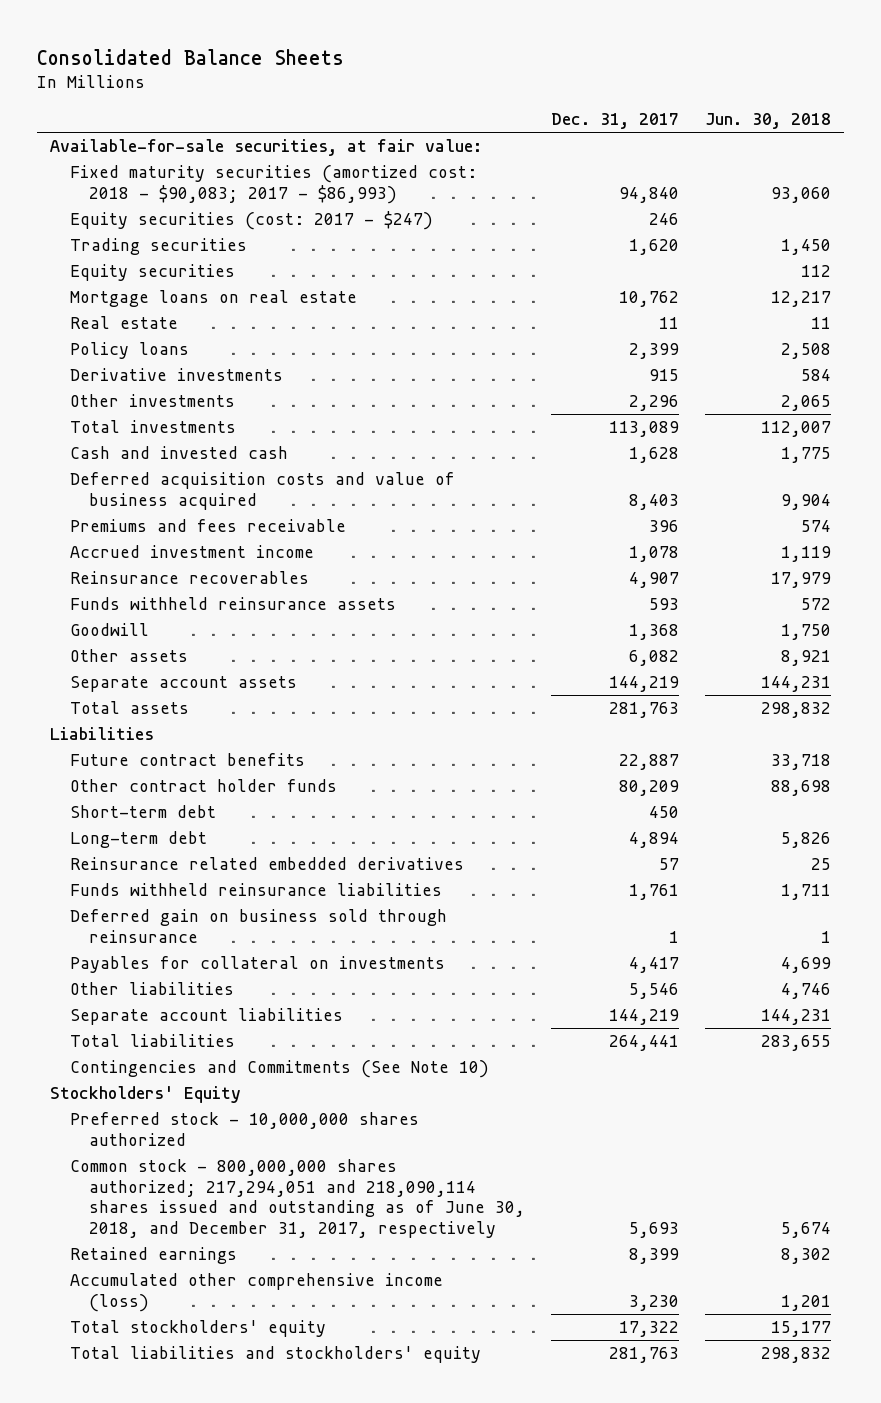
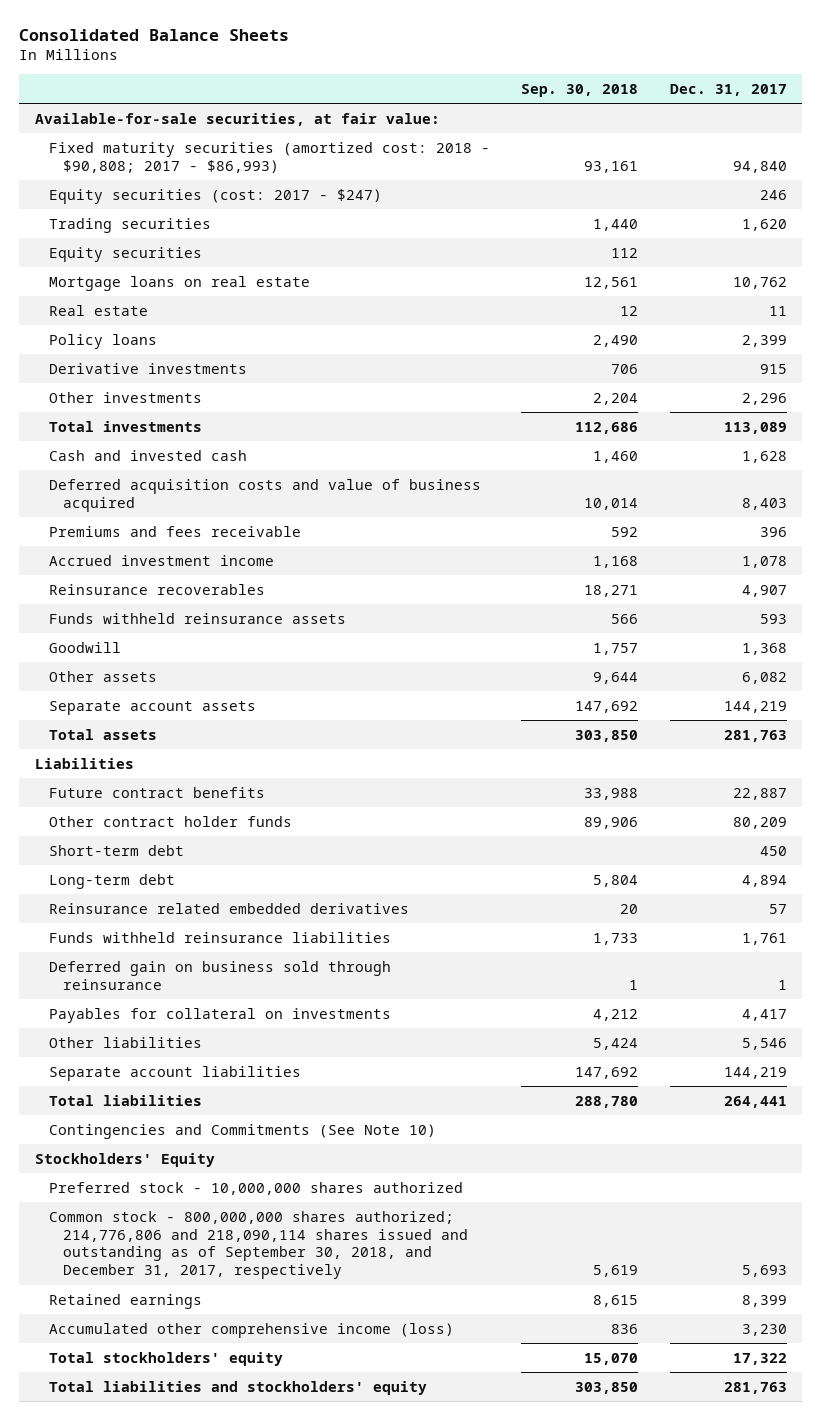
[705,113,832,130] Jun. 30, 2018 -> none
none -> [521,84,639,98] Sep. 30, 2018
[69,165,477,204] Fixed maturity securities (amortized cost: 2018 - $90,083; 2017 - $86,993) -> [48,141,490,173] Fixed maturity securities (amortized cost: 2018 - $90,808; 2017 - $86,993)
[69,1159,526,1238] Common stock - 800,000,000 shares authorized; 217,294,051 and 218,090,114 shares issued and outstanding as of June 30, 2018, and December 31, 2017, respectively -> [48,1210,468,1280] Common stock - 800,000,000 shares authorized; 214,776,806 and 218,090,114 shares issued and outstanding as of September 30, 2018, and December 31, 2017, respectively

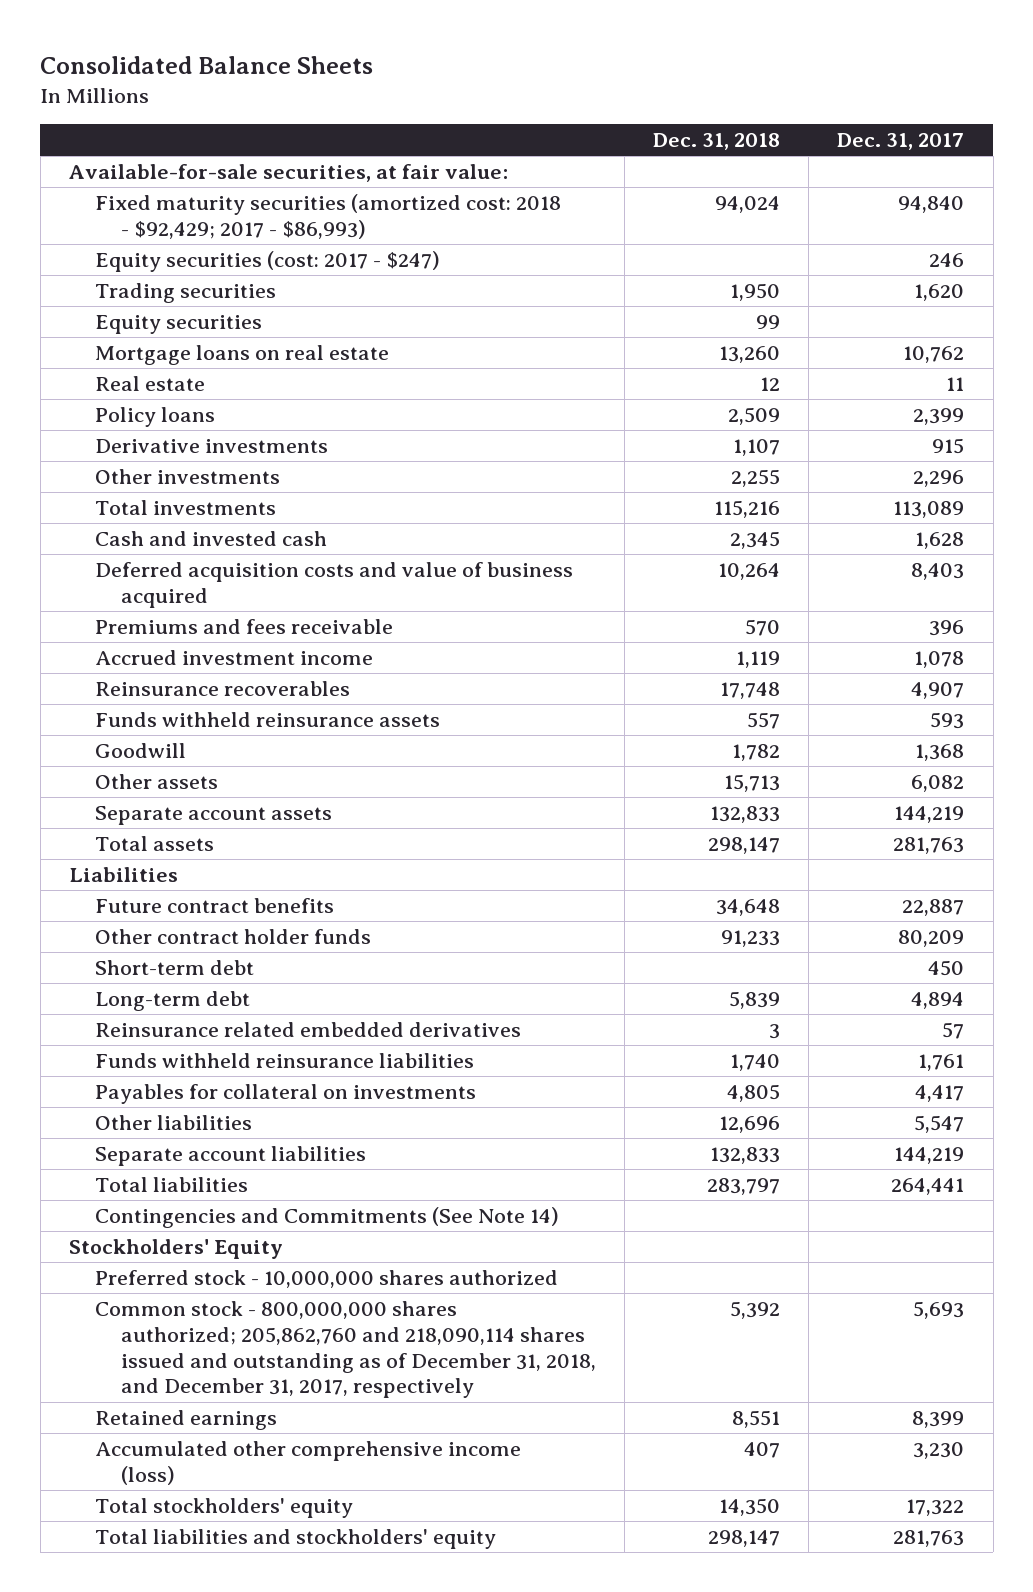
[521,84,639,98] Sep. 30, 2018 -> none
none -> [653,133,781,151] Dec. 31, 2018
[48,141,490,173] Fixed maturity securities (amortized cost: 2018 - $90,808; 2017 - $86,993) -> [94,194,561,239] Fixed maturity securities (amortized cost: 2018 - $92,429; 2017 - $86,993)
[48,960,391,990] Deferred gain on business sold through reinsurance -> none
[741,1037,787,1050] 5,546 -> [914,1115,965,1134] 5,547
[48,1123,436,1139] Contingencies and Commitments (See Note 10) -> [94,1207,559,1229] Contingencies and Commitments (See Note 14)
[48,1210,468,1280] Common stock - 800,000,000 shares authorized; 214,776,806 and 218,090,114 shares issued and outstanding as of September 30, 2018, and December 31, 2017, respectively -> [94,1301,596,1399] Common stock - 800,000,000 shares authorized; 205,862,760 and 218,090,114 shares issued and outstanding as of December 31, 2018, and December 31, 2017, respectively

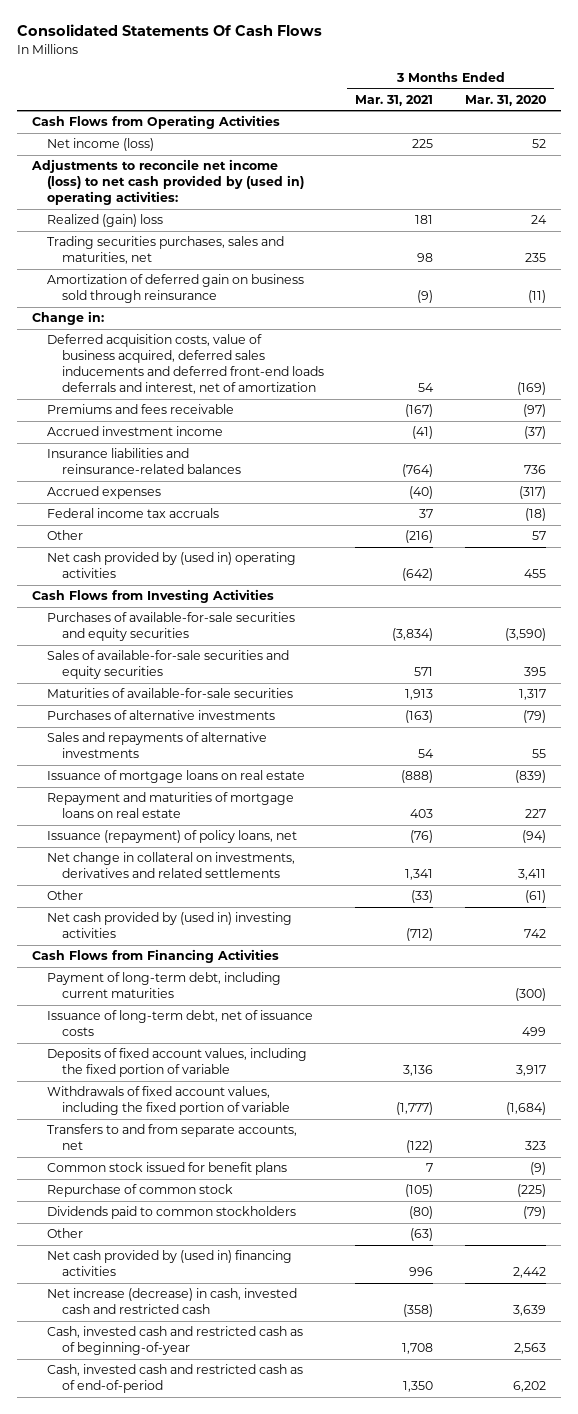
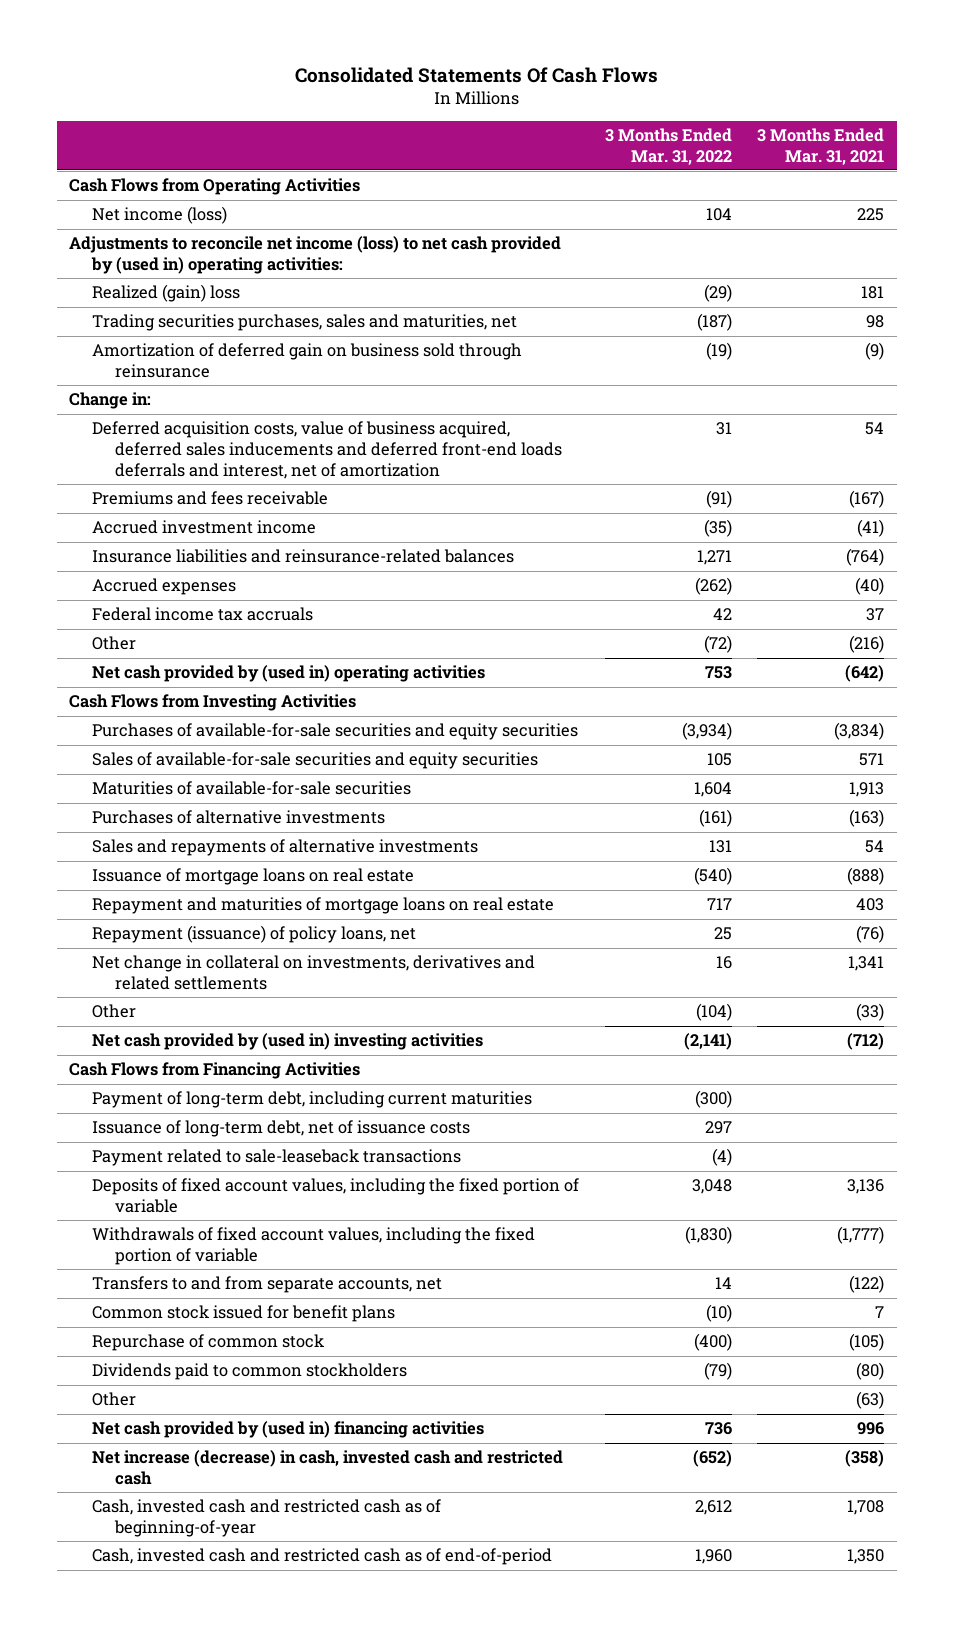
[464,94,546,106] Mar. 31, 2020 -> none
none -> [604,127,732,165] 3 Months Ended Mar. 31, 2022
[47,830,298,844] Issuance (repayment) of policy loans, net -> [92,925,417,944] Repayment (issuance) of policy loans, net
none -> [92,1149,462,1167] Payment related to sale-leaseback transactions

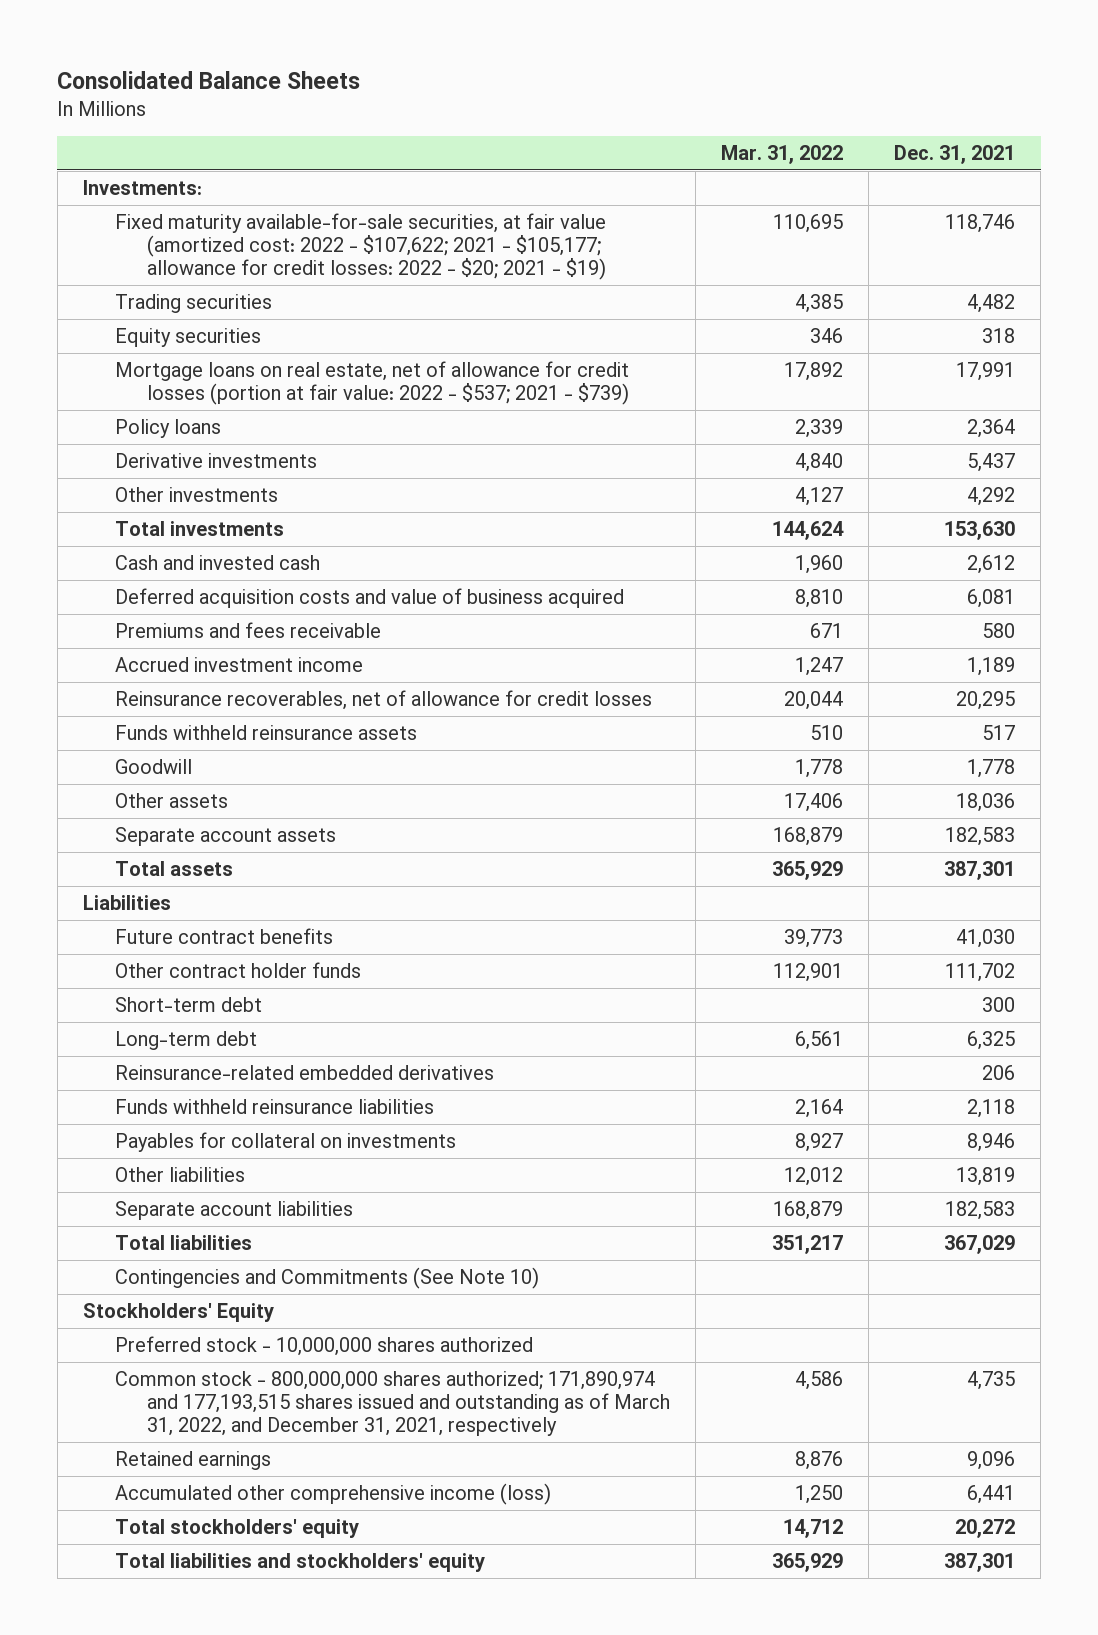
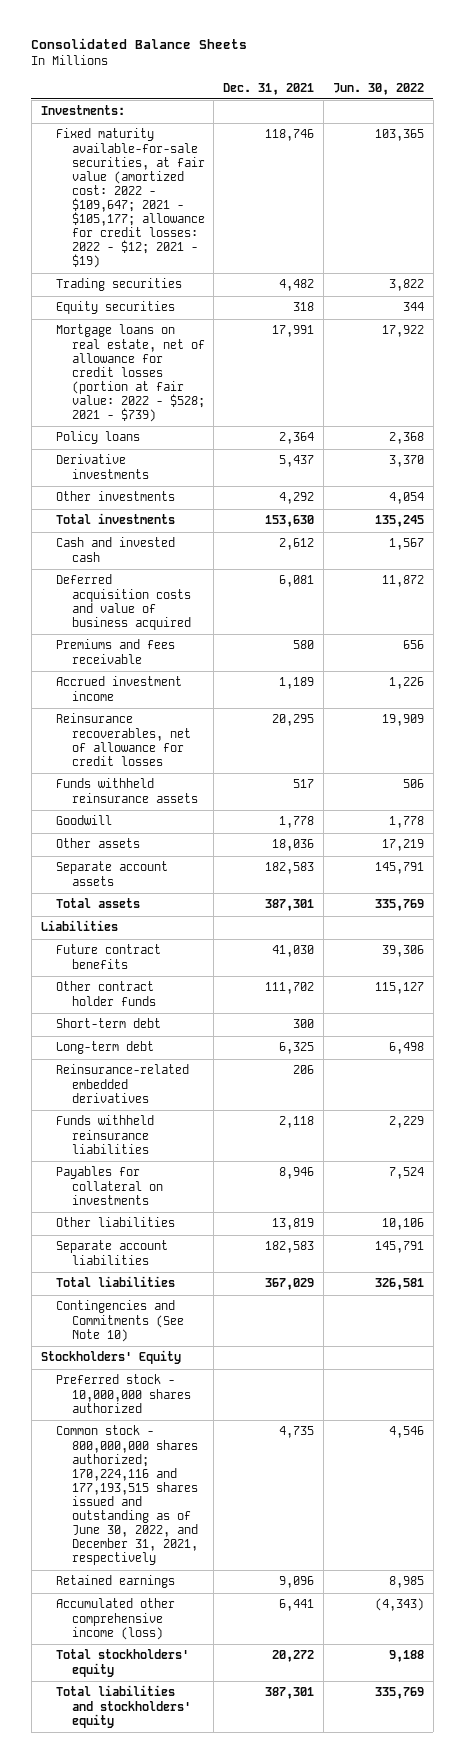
[720,144,843,164] Mar. 31, 2022 -> none
none -> [333,82,425,95] Jun. 30, 2022
[114,212,606,281] Fixed maturity available-for-sale securities, at fair value (amortized cost: 2022 - $107,622; 2021 - $105,177; allowance for credit losses: 2022 - $20; 2021 - $19) -> [56,128,205,269] Fixed maturity available-for-sale securities, at fair value (amortized cost: 2022 - $109,647; 2021 - $105,177; allowance for credit losses: 2022 - $12; 2021 - $19)
[114,360,629,406] Mortgage loans on real estate, net of allowance for credit losses (portion at fair value: 2022 - $537; 2021 - $739) -> [56,324,205,423] Mortgage loans on real estate, net of allowance for credit losses (portion at fair value: 2022 - $528; 2021 - $739)
[114,1370,670,1437] Common stock - 800,000,000 shares authorized; 171,890,974 and 177,193,515 shares issued and outstanding as of March 31, 2022, and December 31, 2021, respectively -> [56,1425,198,1566] Common stock - 800,000,000 shares authorized; 170,224,116 and 177,193,515 shares issued and outstanding as of June 30, 2022, and December 31, 2021, respectively

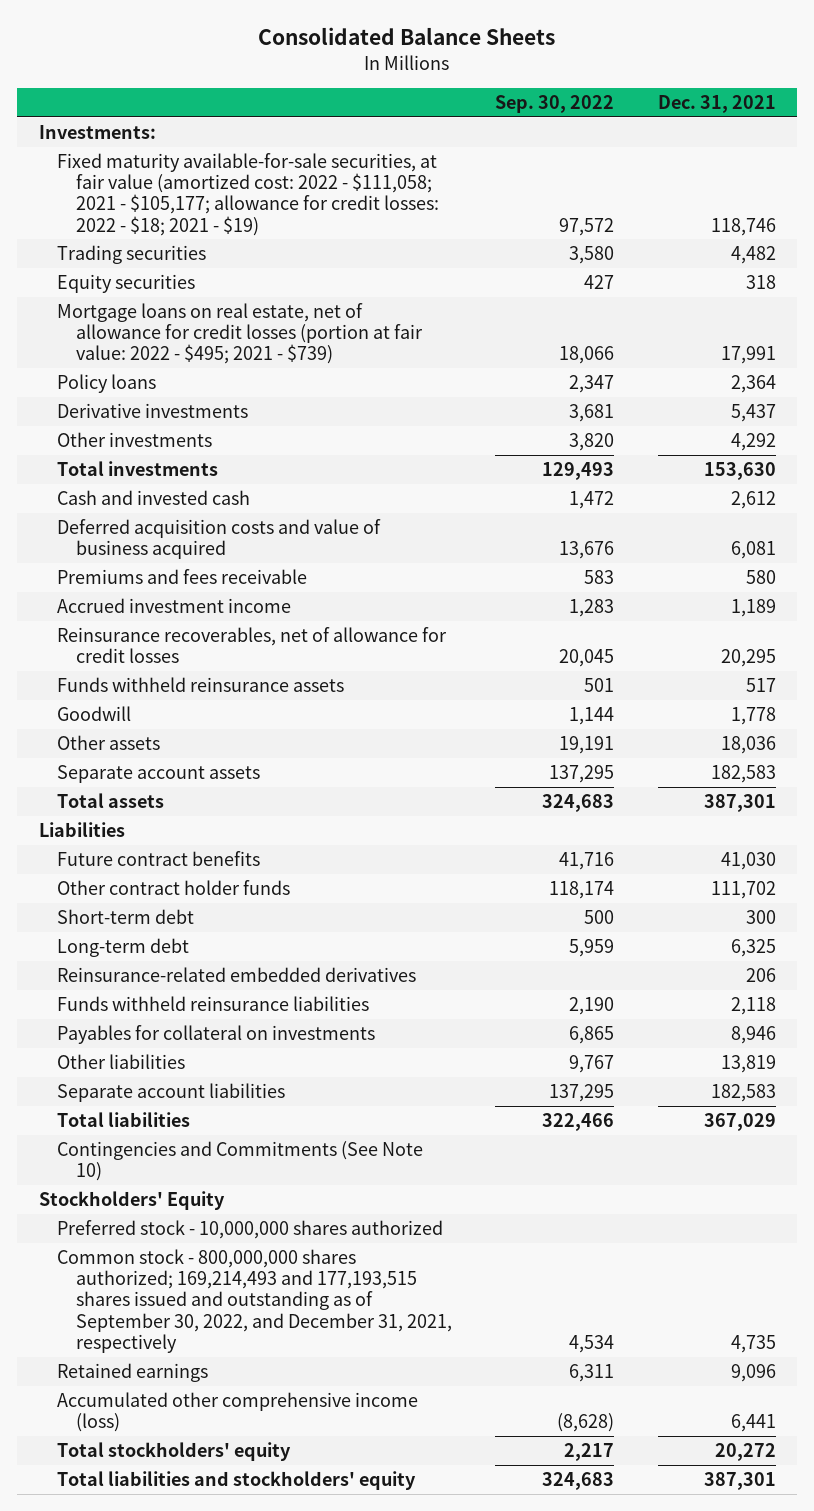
[333,82,425,95] Jun. 30, 2022 -> none
none -> [495,95,615,114] Sep. 30, 2022
[56,128,205,269] Fixed maturity available-for-sale securities, at fair value (amortized cost: 2022 - $109,647; 2021 - $105,177; allowance for credit losses: 2022 - $12; 2021 - $19) -> [57,152,439,236] Fixed maturity available-for-sale securities, at fair value (amortized cost: 2022 - $111,058; 2021 - $105,177; allowance for credit losses: 2022 - $18; 2021 - $19)
[56,324,205,423] Mortgage loans on real estate, net of allowance for credit losses (portion at fair value: 2022 - $528; 2021 - $739) -> [57,302,423,365] Mortgage loans on real estate, net of allowance for credit losses (portion at fair value: 2022 - $495; 2021 - $739)
[56,1425,198,1566] Common stock - 800,000,000 shares authorized; 170,224,116 and 177,193,515 shares issued and outstanding as of June 30, 2022, and December 31, 2021, respectively -> [57,1248,452,1354] Common stock - 800,000,000 shares authorized; 169,214,493 and 177,193,515 shares issued and outstanding as of September 30, 2022, and December 31, 2021, respectively

